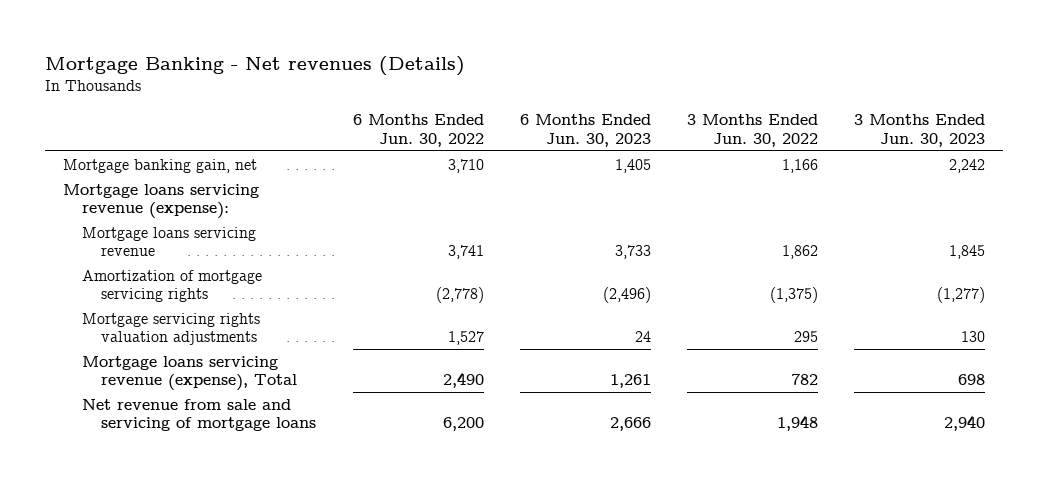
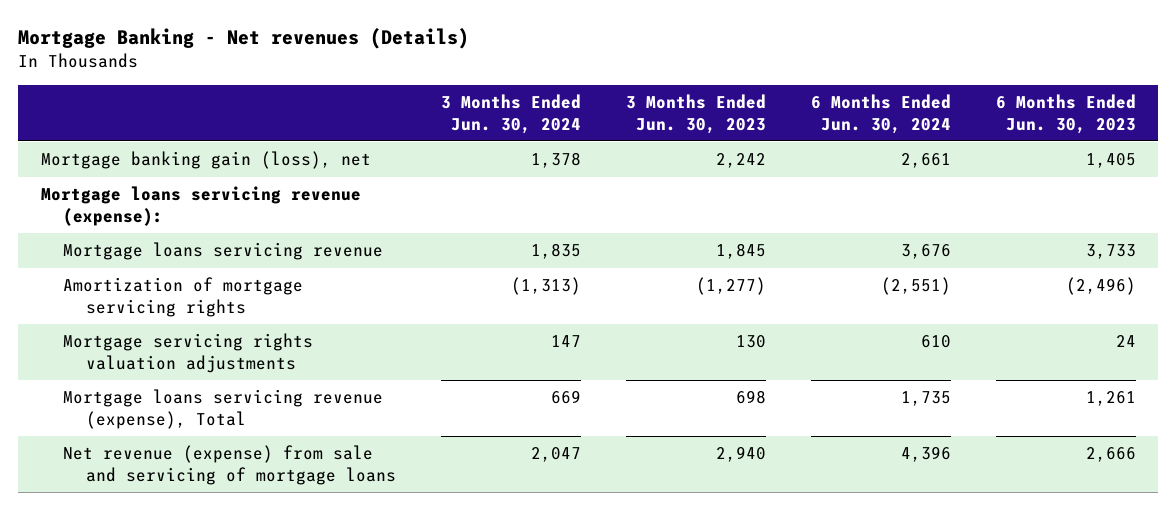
[352,114,484,147] 6 Months Ended Jun. 30, 2022 -> none
[686,114,818,147] 3 Months Ended Jun. 30, 2022 -> none
none -> [440,93,581,134] 3 Months Ended Jun. 30, 2024
none -> [810,93,951,134] 6 Months Ended Jun. 30, 2024
[62,158,257,173] Mortgage banking gain, net -> [40,151,371,170] Mortgage banking gain (loss), net
[82,398,317,432] Net revenue from sale and servicing of mortgage loans -> [63,445,397,486] Net revenue (expense) from sale and servicing of mortgage loans

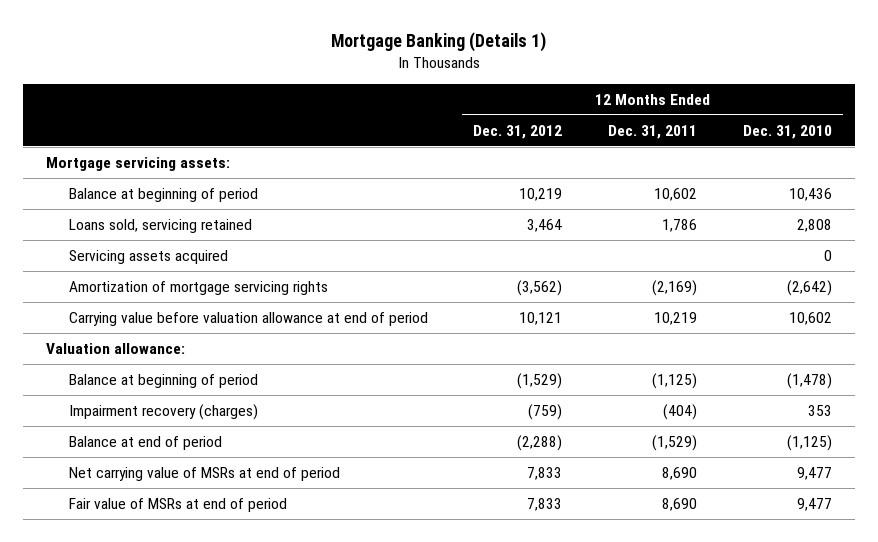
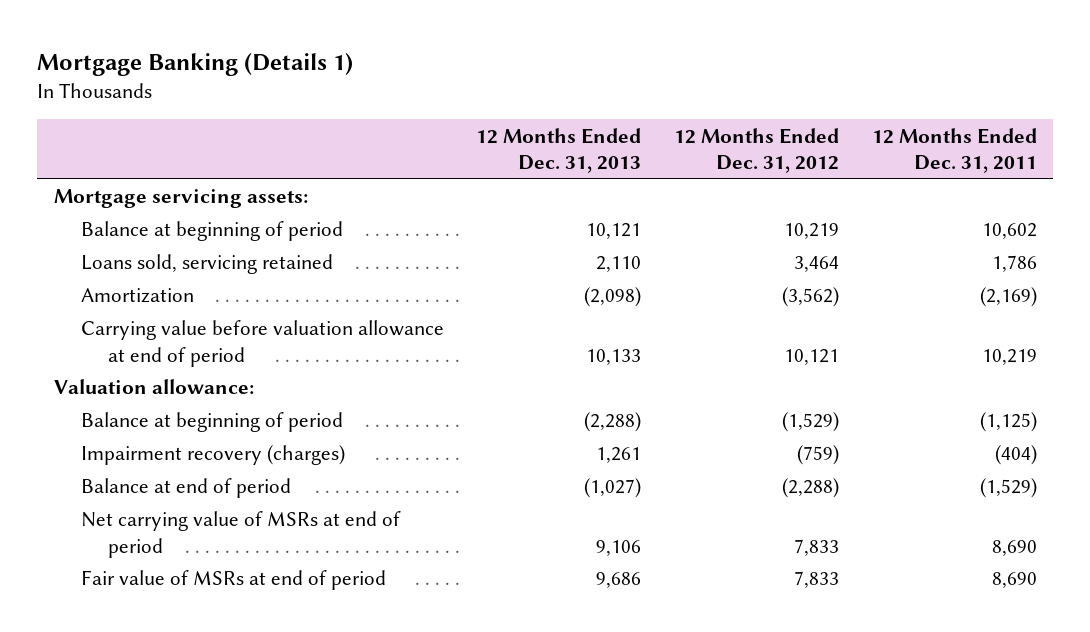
[742,124,832,139] Dec. 31, 2010 -> none
none -> [476,127,642,173] 12 Months Ended Dec. 31, 2013
[68,250,228,265] Servicing assets acquired -> none
[68,281,328,296] Amortization of mortgage servicing rights -> [80,288,194,304] Amortization

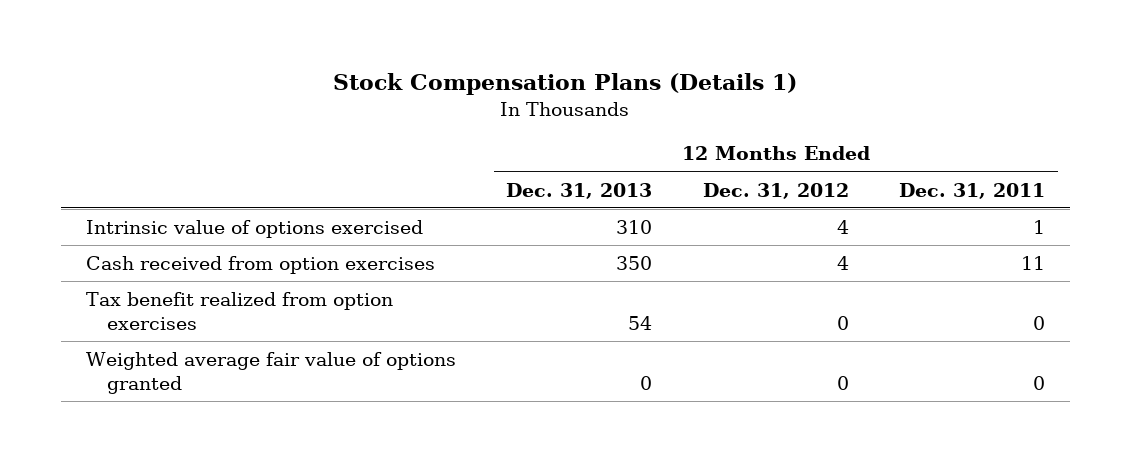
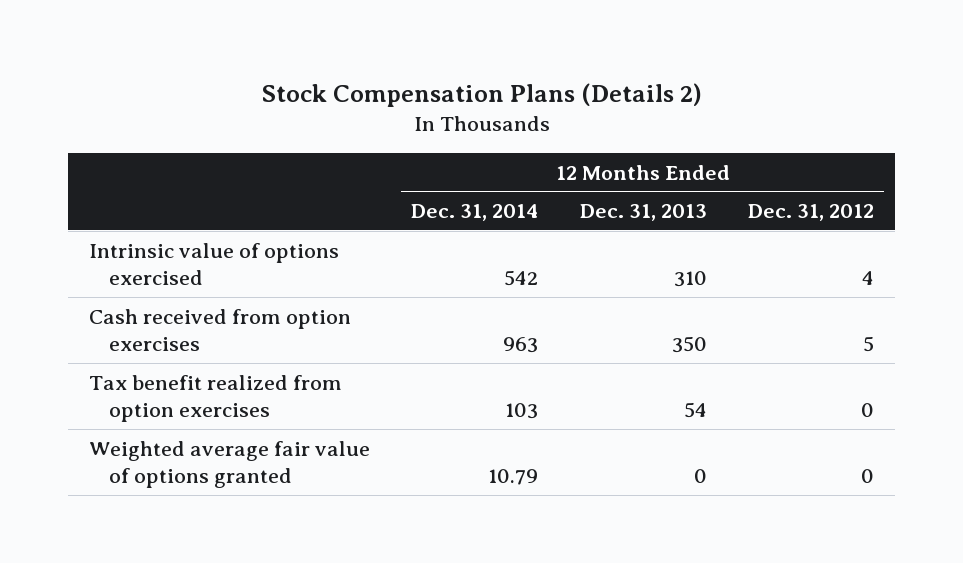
[333,73,798,96] Stock Compensation Plans (Details 1) -> [261,83,702,108] Stock Compensation Plans (Details 2)
[898,182,1045,199] Dec. 31, 2011 -> none
none -> [411,204,539,222] Dec. 31, 2014
[836,256,849,271] 4 -> [863,336,875,353] 5

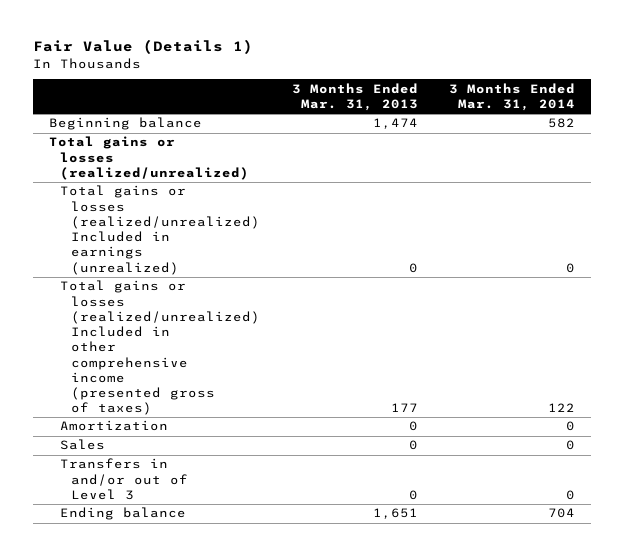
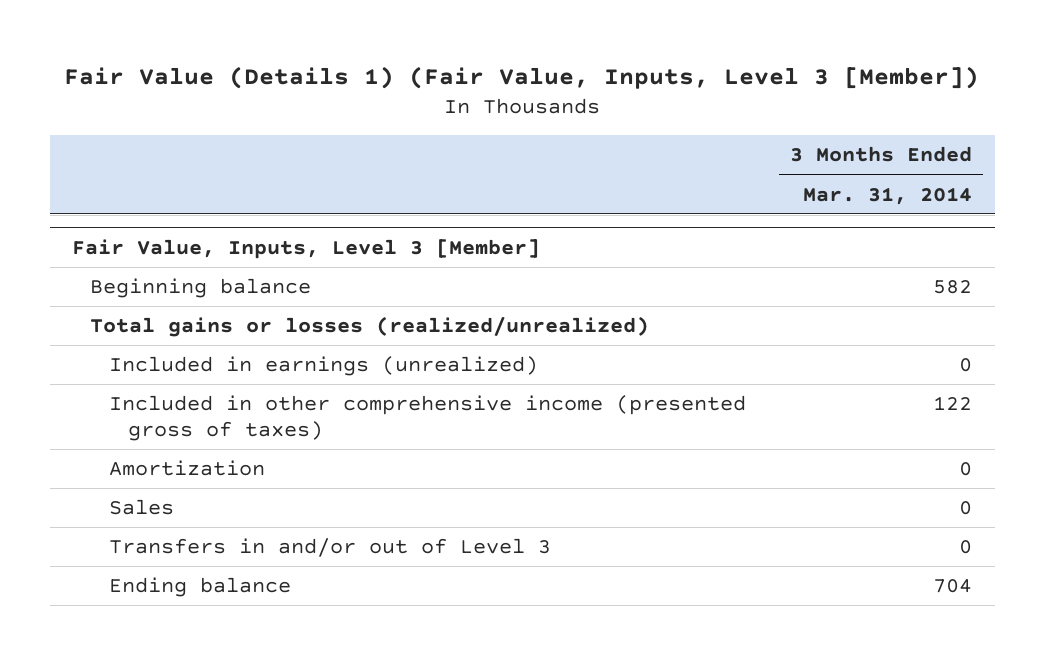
[32,39,253,55] Fair Value (Details 1) -> [64,65,980,89] Fair Value (Details 1) (Fair Value, Inputs, Level 3 [Member])
[291,82,418,112] 3 Months Ended Mar. 31, 2013 -> none
none -> [71,239,540,260] Fair Value, Inputs, Level 3 [Member]
[59,185,260,275] Total gains or losses (realized/unrealized) Included in earnings (unrealized) -> [109,356,539,377] Included in earnings (unrealized)
[59,280,260,416] Total gains or losses (realized/unrealized) Included in other comprehensive income (presented gross of taxes) -> [109,395,747,441] Included in other comprehensive income (presented gross of taxes)

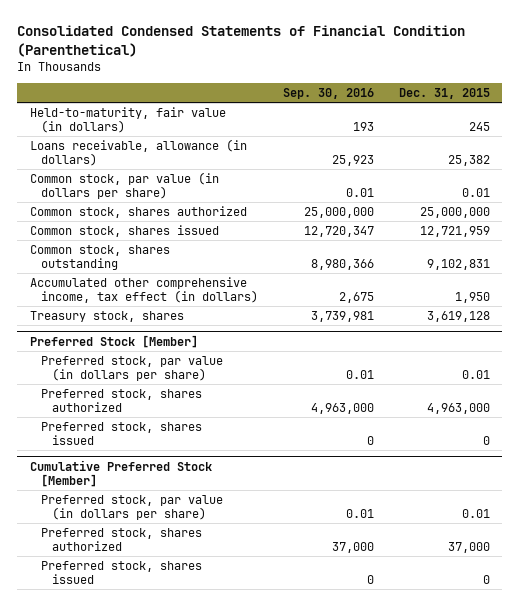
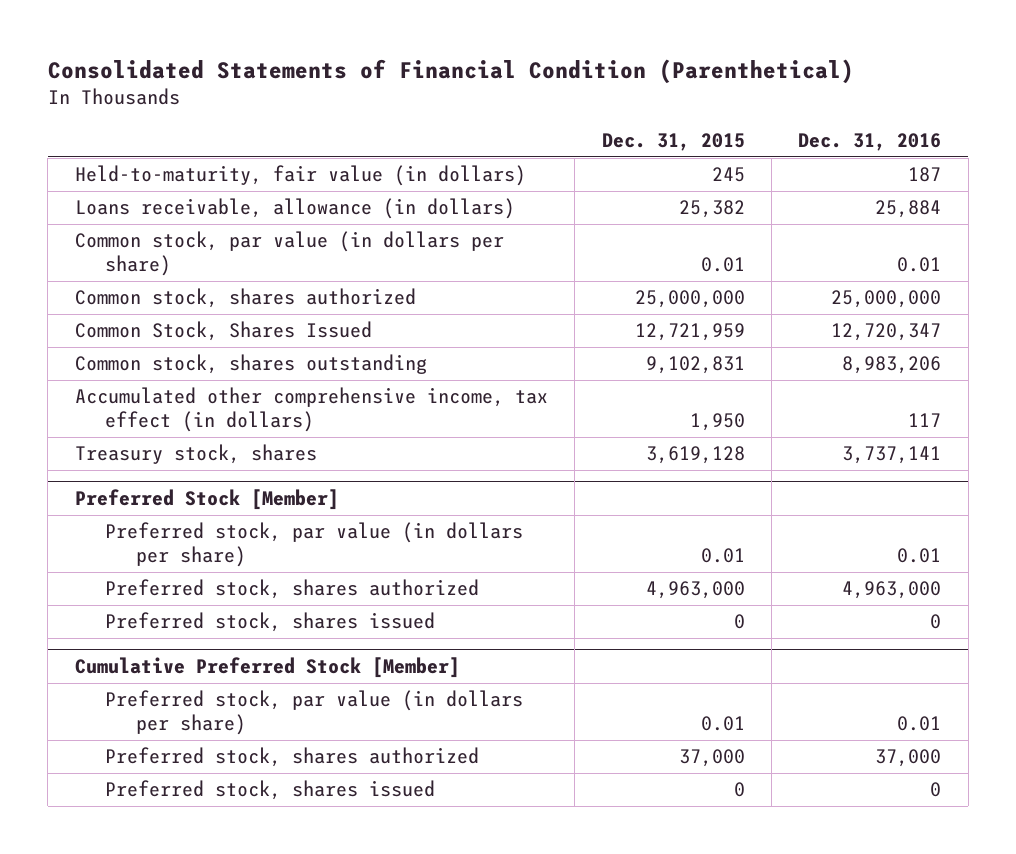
[17,24,466,57] Consolidated Condensed Statements of Financial Condition (Parenthetical) -> [47,58,854,84] Consolidated Statements of Financial Condition (Parenthetical)
[282,88,374,100] Sep. 30, 2016 -> none
none -> [798,132,942,151] Dec. 31, 2016
[29,225,219,238] Common stock, shares issued -> [74,321,372,342] Common Stock, Shares Issued

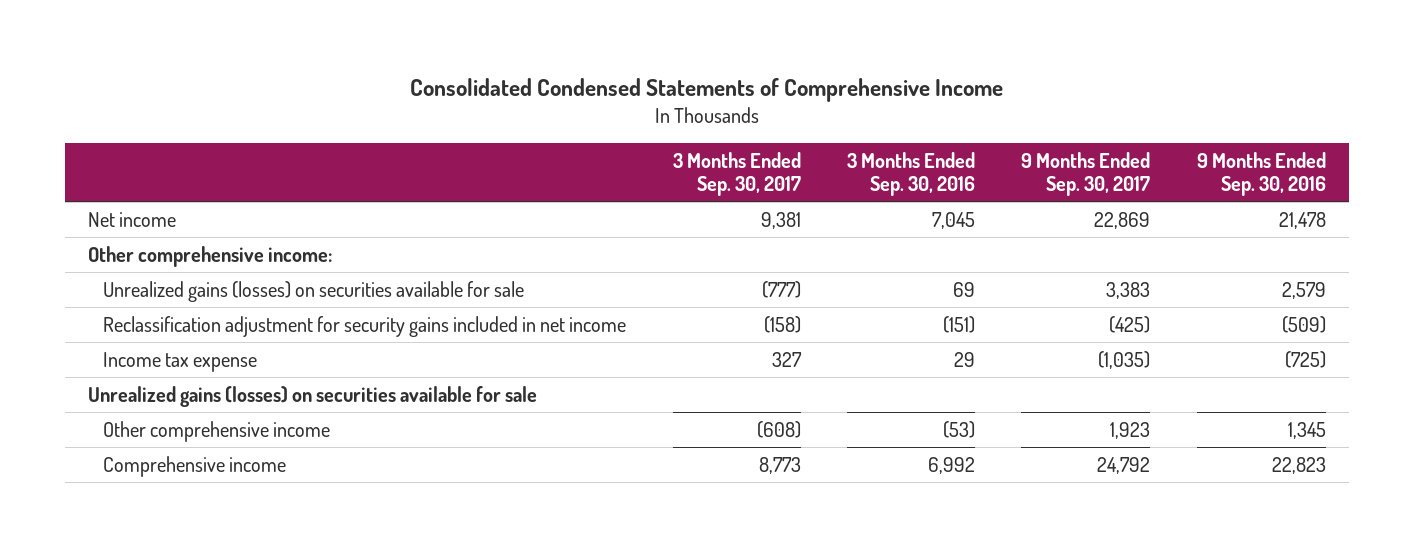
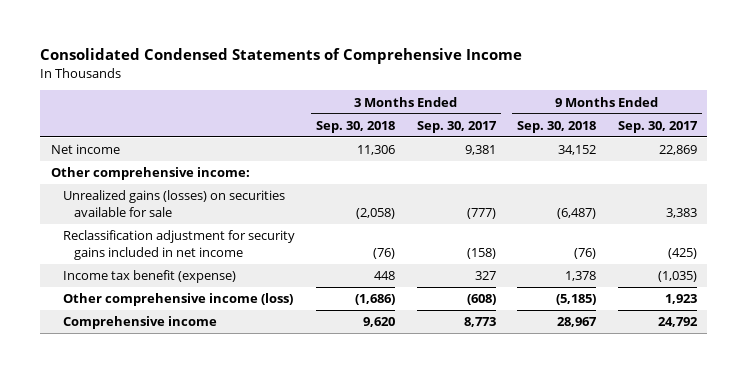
[846,151,975,196] 3 Months Ended Sep. 30, 2016 -> none
[1196,151,1326,196] 9 Months Ended Sep. 30, 2016 -> none
none -> [316,120,396,133] Sep. 30, 2018
none -> [517,120,597,133] Sep. 30, 2018
[88,385,538,407] Unrealized gains (losses) on securities available for sale -> none
[103,351,258,372] Income tax expense -> [62,270,236,284] Income tax benefit (expense)
[103,420,331,442] Other comprehensive income -> [62,293,293,307] Other comprehensive income (loss)

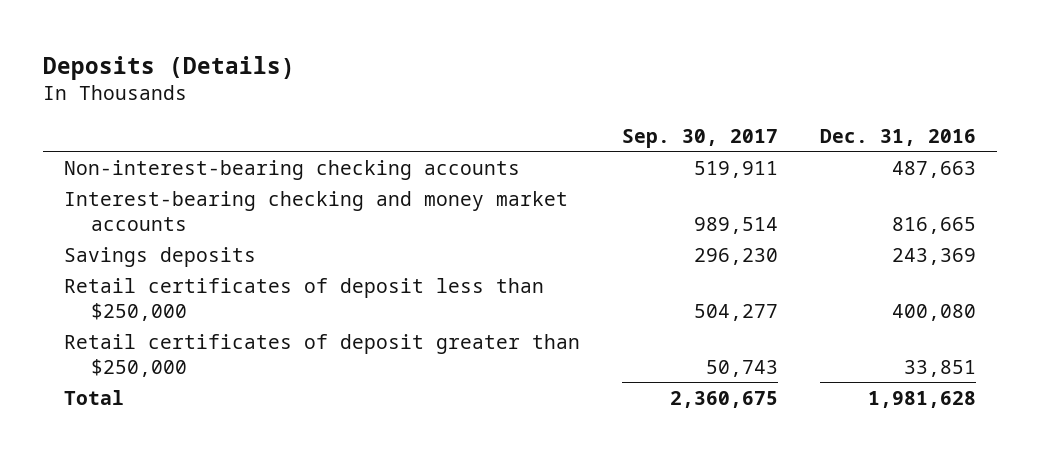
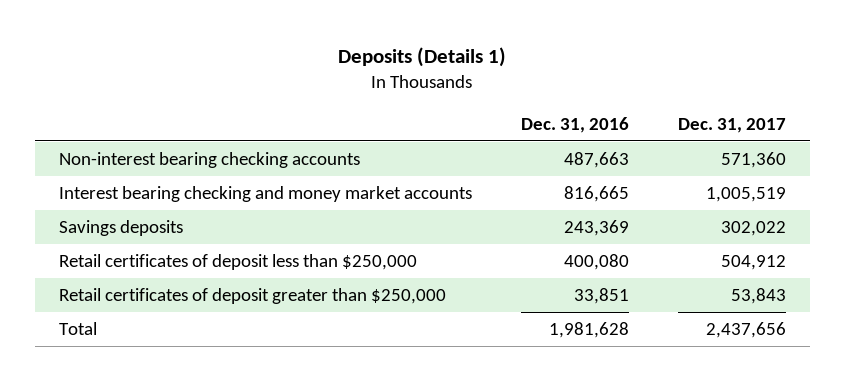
[43,55,296,80] Deposits (Details) -> [338,47,507,68] Deposits (Details 1)
[622,128,779,148] Sep. 30, 2017 -> none
none -> [677,117,786,133] Dec. 31, 2017
[64,159,521,180] Non-interest-bearing checking accounts -> [59,152,361,169] Non-interest bearing checking accounts
[64,190,569,231] Interest-bearing checking and money market accounts -> [59,186,473,203] Interest bearing checking and money market accounts

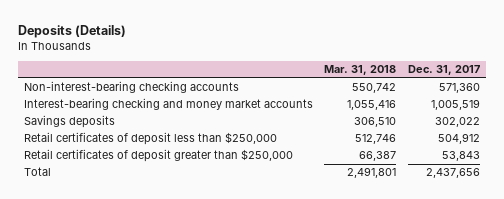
[338,47,507,68] Deposits (Details 1) -> [17,25,126,39] Deposits (Details)
[520,116,629,133] Dec. 31, 2016 -> none
none -> [324,65,397,76] Mar. 31, 2018
[59,152,361,169] Non-interest bearing checking accounts -> [23,81,239,94] Non-interest-bearing checking accounts
[59,186,473,203] Interest bearing checking and money market accounts -> [23,98,313,111] Interest-bearing checking and money market accounts

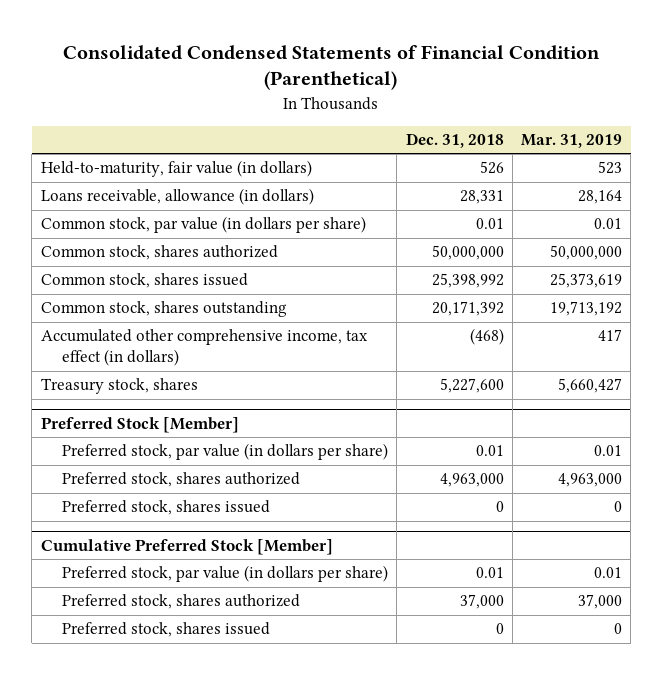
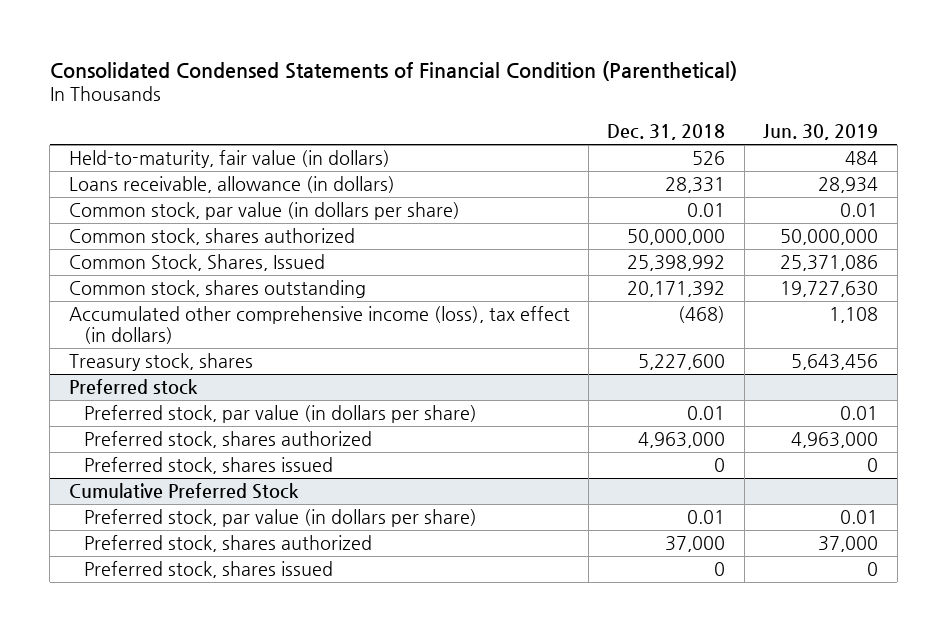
[520,134,622,149] Mar. 31, 2019 -> none
none -> [763,124,879,141] Jun. 30, 2019
[40,273,248,289] Common stock, shares issued -> [68,254,325,272] Common Stock, Shares, Issued
[40,329,368,367] Accumulated other comprehensive income, tax effect (in dollars) -> [68,306,570,344] Accumulated other comprehensive income (loss), tax effect (in dollars)
[40,416,239,433] Preferred Stock [Member] -> [68,379,198,396] Preferred stock
[40,538,333,555] Cumulative Preferred Stock [Member] -> [68,483,299,500] Cumulative Preferred Stock

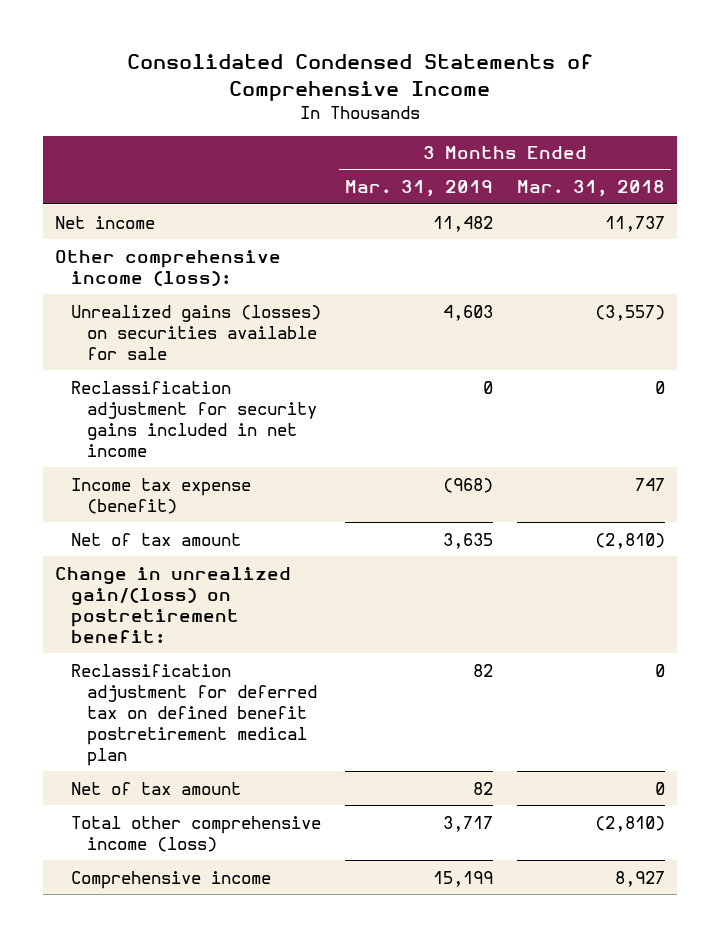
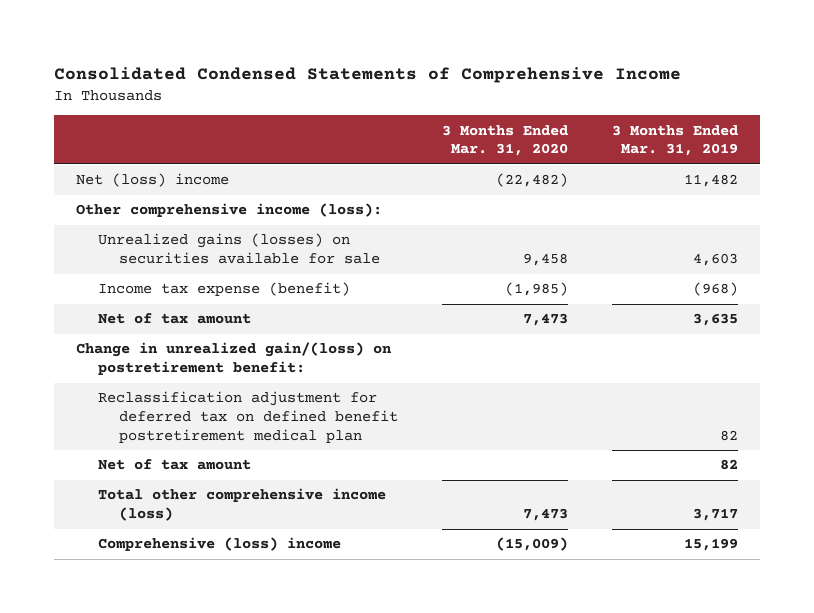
[517,180,666,197] Mar. 31, 2018 -> none
none -> [441,124,568,157] 3 Months Ended Mar. 31, 2020
[54,215,155,229] Net income -> [76,173,230,188] Net (loss) income
[70,380,317,457] Reclassification adjustment for security gains included in net income -> none
[70,870,271,889] Comprehensive income -> [97,537,341,552] Comprehensive (loss) income

